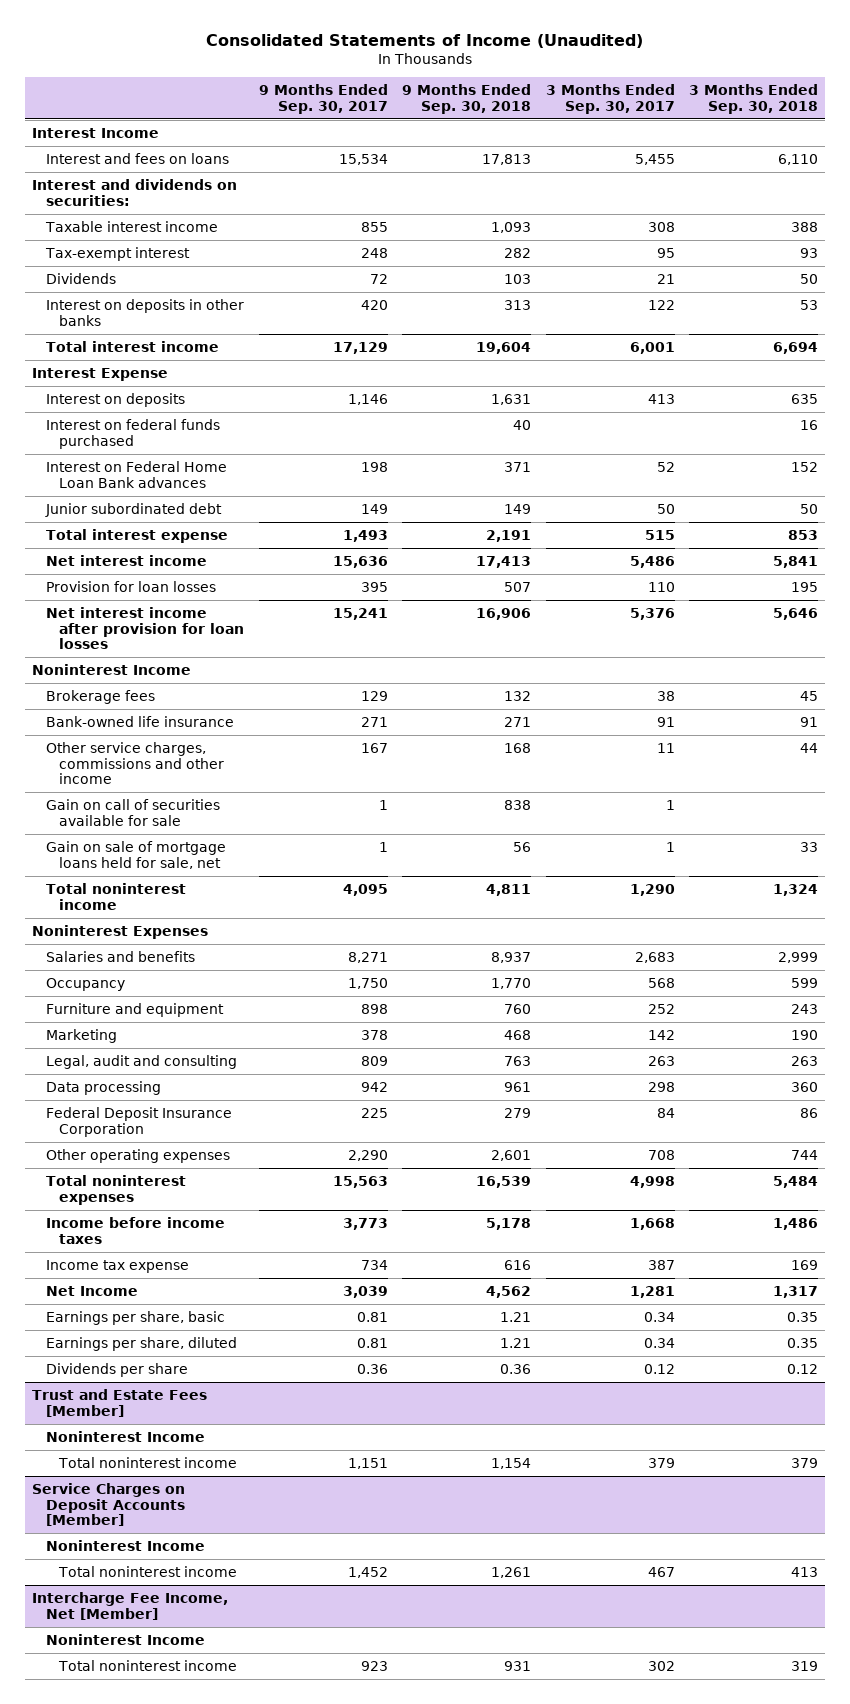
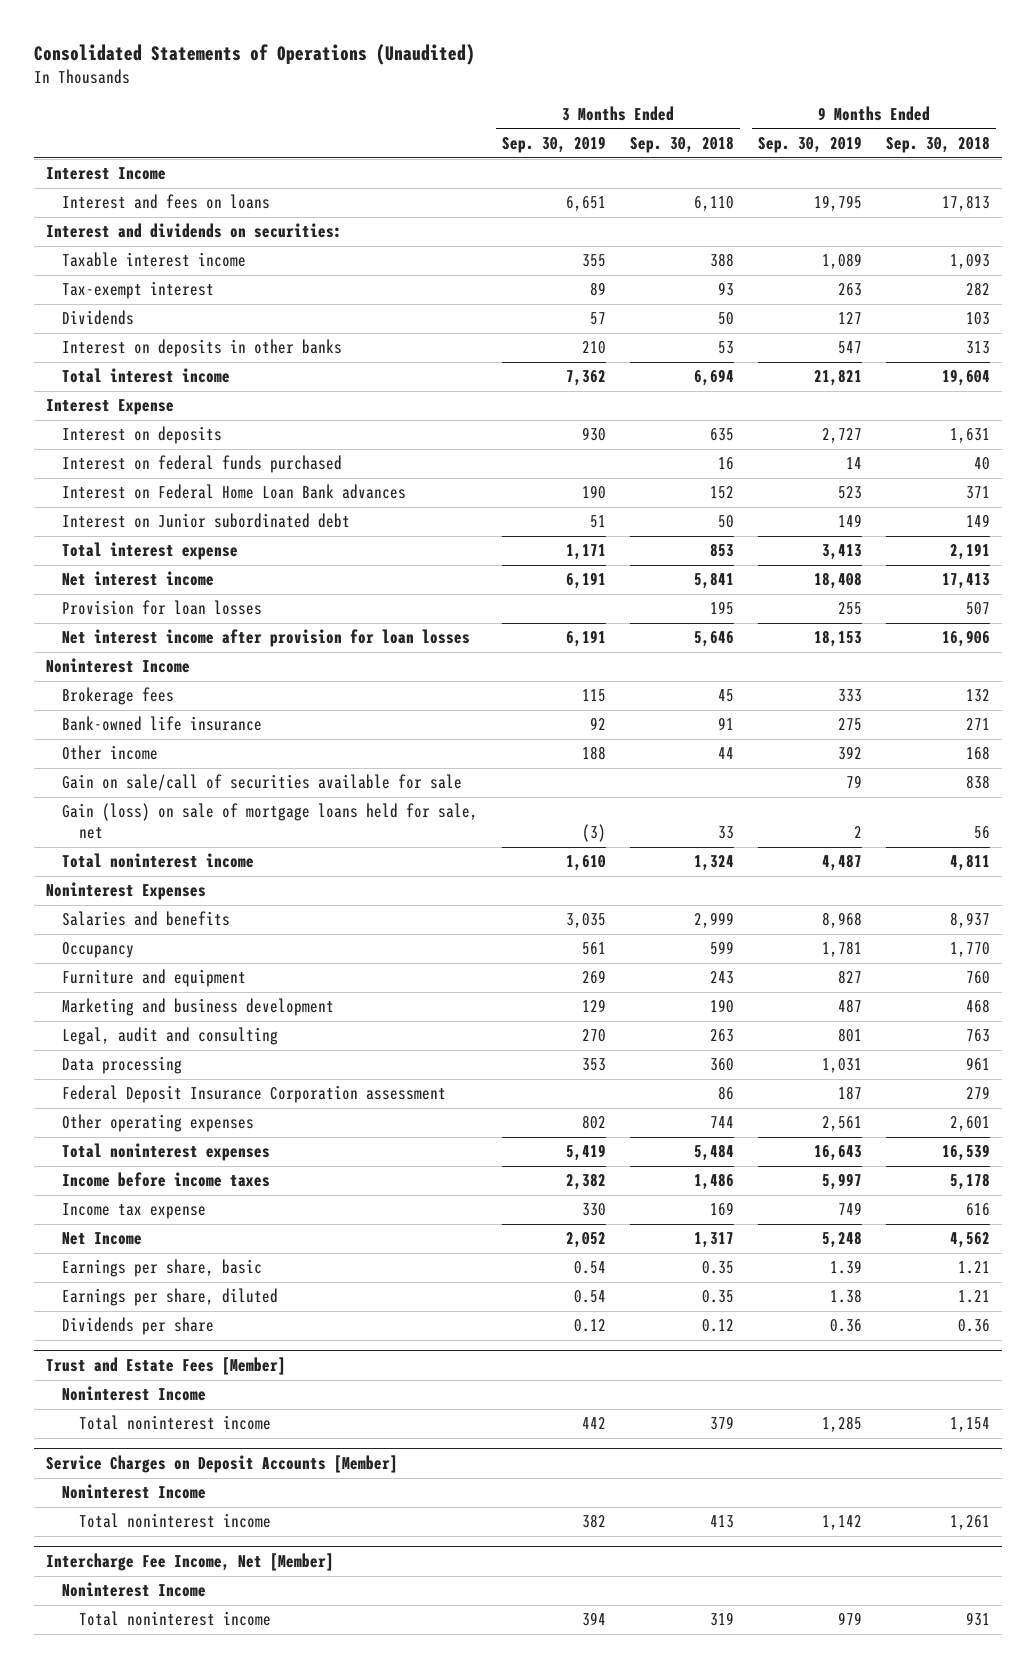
[206,33,644,48] Consolidated Statements of Income (Unaudited) -> [34,44,476,66] Consolidated Statements of Operations (Unaudited)
[258,84,388,114] 9 Months Ended Sep. 30, 2017 -> none
[545,84,675,114] 3 Months Ended Sep. 30, 2017 -> none
none -> [502,135,607,153] Sep. 30, 2019
none -> [758,135,863,153] Sep. 30, 2019
[44,502,222,517] Junior subordinated debt -> [62,513,351,529] Interest on Junior subordinated debt
[45,741,225,785] Other service charges, commissions and other income -> [62,745,159,761] Other income
[45,798,220,826] Gain on call of securities available for sale -> [62,774,463,792] Gain on sale/call of securities available for sale
[45,840,226,869] Gain on sale of mortgage loans held for sale, net -> [62,803,479,840] Gain (loss) on sale of mortgage loans held for sale, net
[45,1028,117,1043] Marketing -> [62,998,335,1017] Marketing and business development
[45,1106,232,1137] Federal Deposit Insurance Corporation -> [62,1085,447,1104] Federal Deposit Insurance Corporation assessment

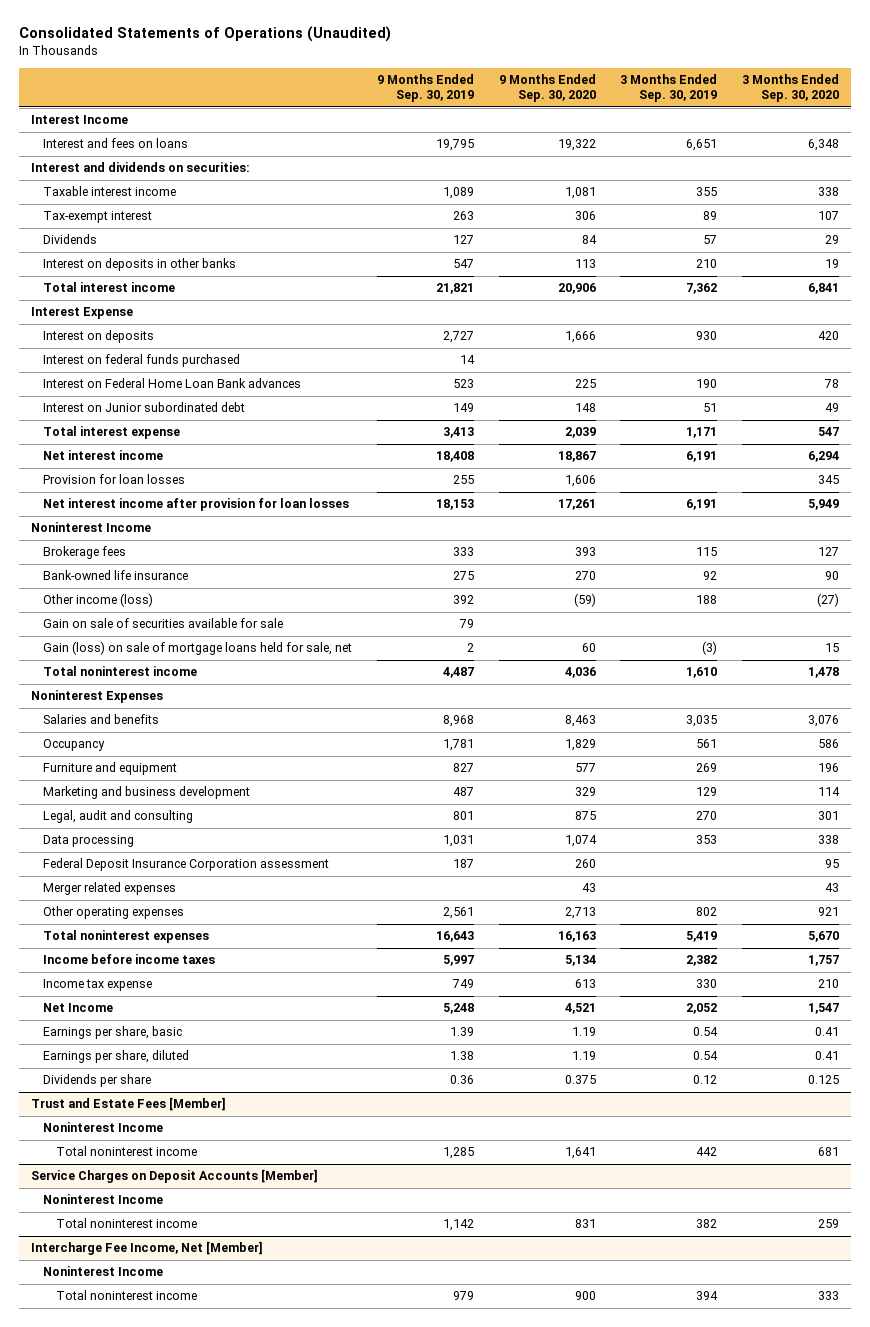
[630,135,735,153] Sep. 30, 2018 -> none
[886,135,991,153] Sep. 30, 2018 -> none
none -> [498,73,596,103] 9 Months Ended Sep. 30, 2020
none -> [742,73,840,103] 3 Months Ended Sep. 30, 2020
[62,745,159,761] Other income -> [43,593,154,608] Other income (loss)
[62,774,463,792] Gain on sale/call of securities available for sale -> [43,618,284,629] Gain on sale of securities available for sale
none -> [43,882,177,896] Merger related expenses

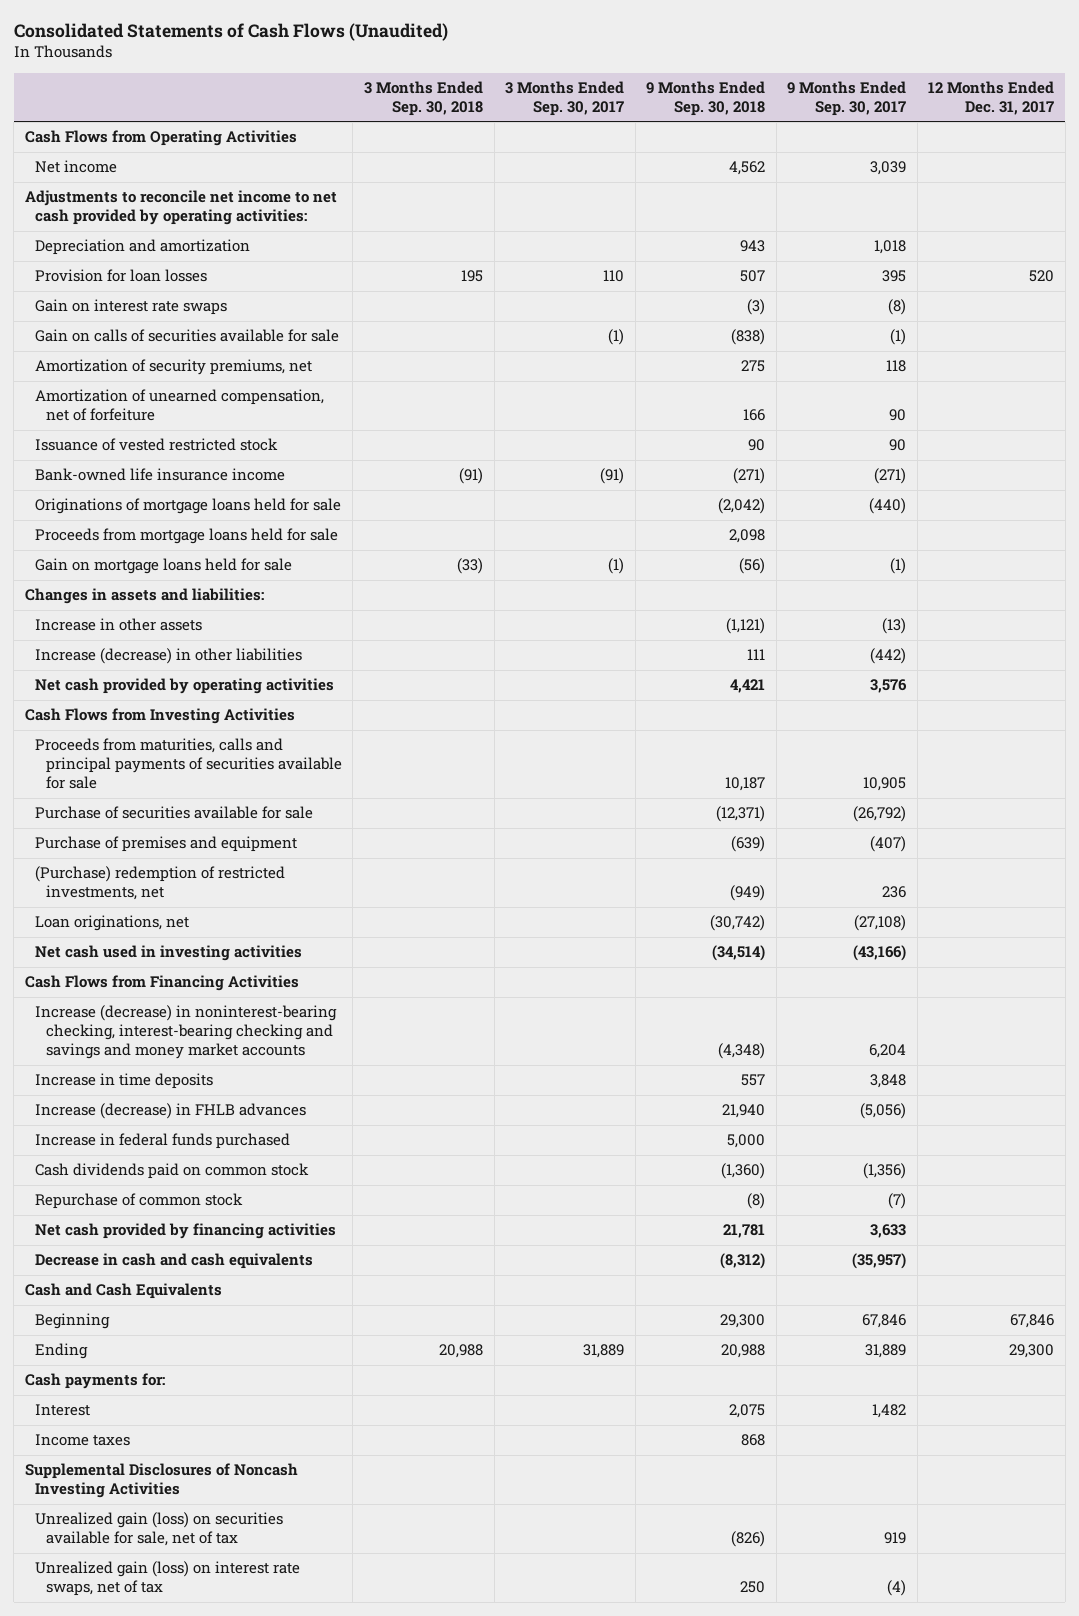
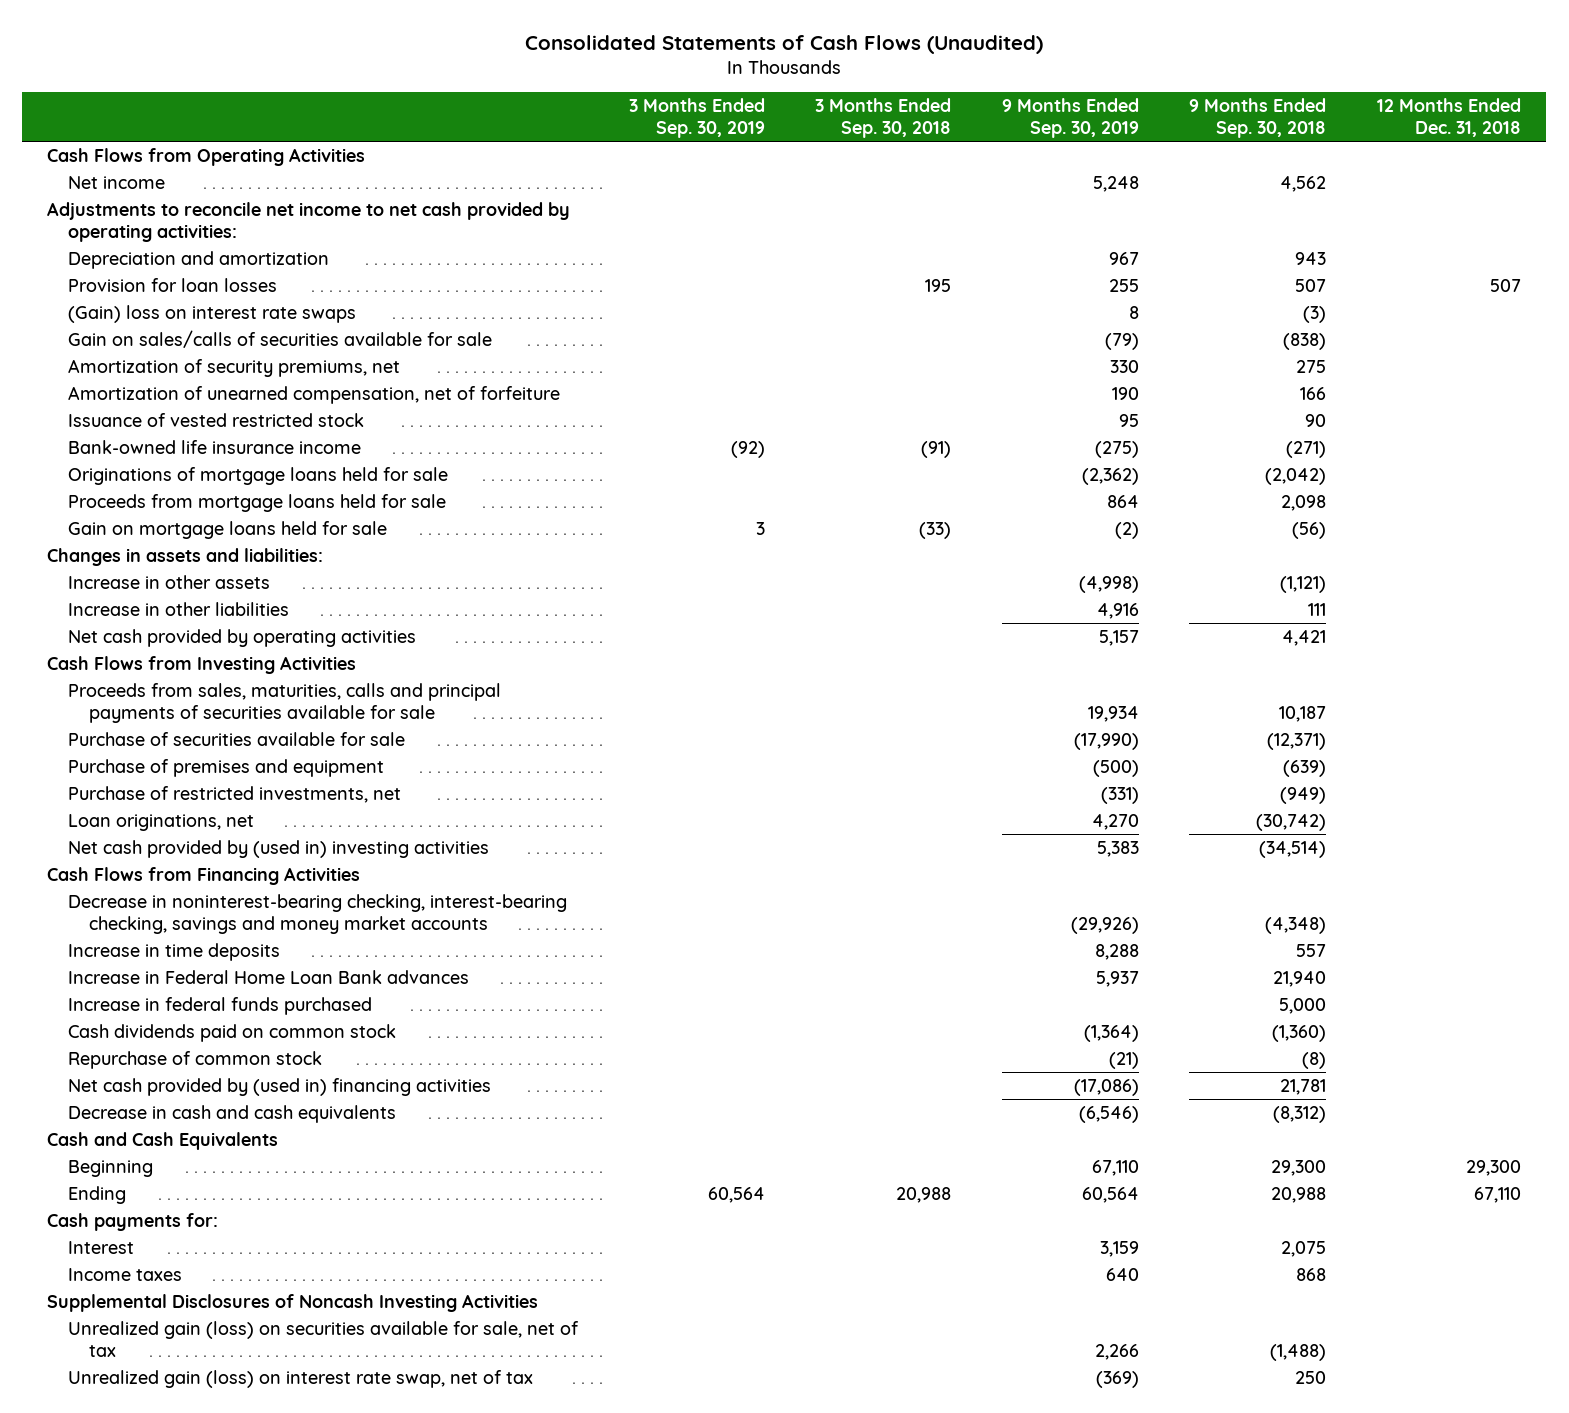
[505,80,625,116] 3 Months Ended Sep. 30, 2017 -> none
[787,80,907,116] 9 Months Ended Sep. 30, 2017 -> none
[928,80,1055,115] 12 Months Ended Dec. 31, 2017 -> none
none -> [628,98,765,139] 3 Months Ended Sep. 30, 2019
none -> [1001,98,1139,139] 9 Months Ended Sep. 30, 2019
none -> [1377,98,1522,138] 12 Months Ended Dec. 31, 2018
[35,299,228,316] Gain on interest rate swaps -> [68,304,357,323] (Gain) loss on interest rate swaps
[35,329,340,343] Gain on calls of securities available for sale -> [68,329,493,348] Gain on sales/calls of securities available for sale
[35,648,303,665] Increase (decrease) in other liabilities -> [68,601,290,616] Increase in other liabilities
[35,738,342,790] Proceeds from maturities, calls and principal payments of securities available for sale -> [68,682,502,723] Proceeds from sales, maturities, calls and principal payments of securities available for sale
[35,866,286,901] (Purchase) redemption of restricted investments, net -> [68,785,402,803] Purchase of restricted investments, net
[35,945,303,962] Net cash used in investing activities -> [68,839,490,858] Net cash provided by (used in) investing activities
[35,1005,338,1060] Increase (decrease) in noninterest-bearing checking, interest-bearing checking and savings and money market accounts -> [68,893,568,934] Decrease in noninterest-bearing checking, interest-bearing checking, savings and money market accounts
[35,1103,307,1120] Increase (decrease) in FHLB advances -> [68,969,470,984] Increase in Federal Home Loan Bank advances
[35,1223,337,1240] Net cash provided by financing activities -> [68,1077,492,1096] Net cash provided by (used in) financing activities
[731,1531,766,1548] (826) -> [1270,1343,1327,1361] (1,488)
[35,1561,301,1597] Unrealized gain (loss) on interest rate swaps, net of tax -> [68,1369,534,1388] Unrealized gain (loss) on interest rate swap, net of tax

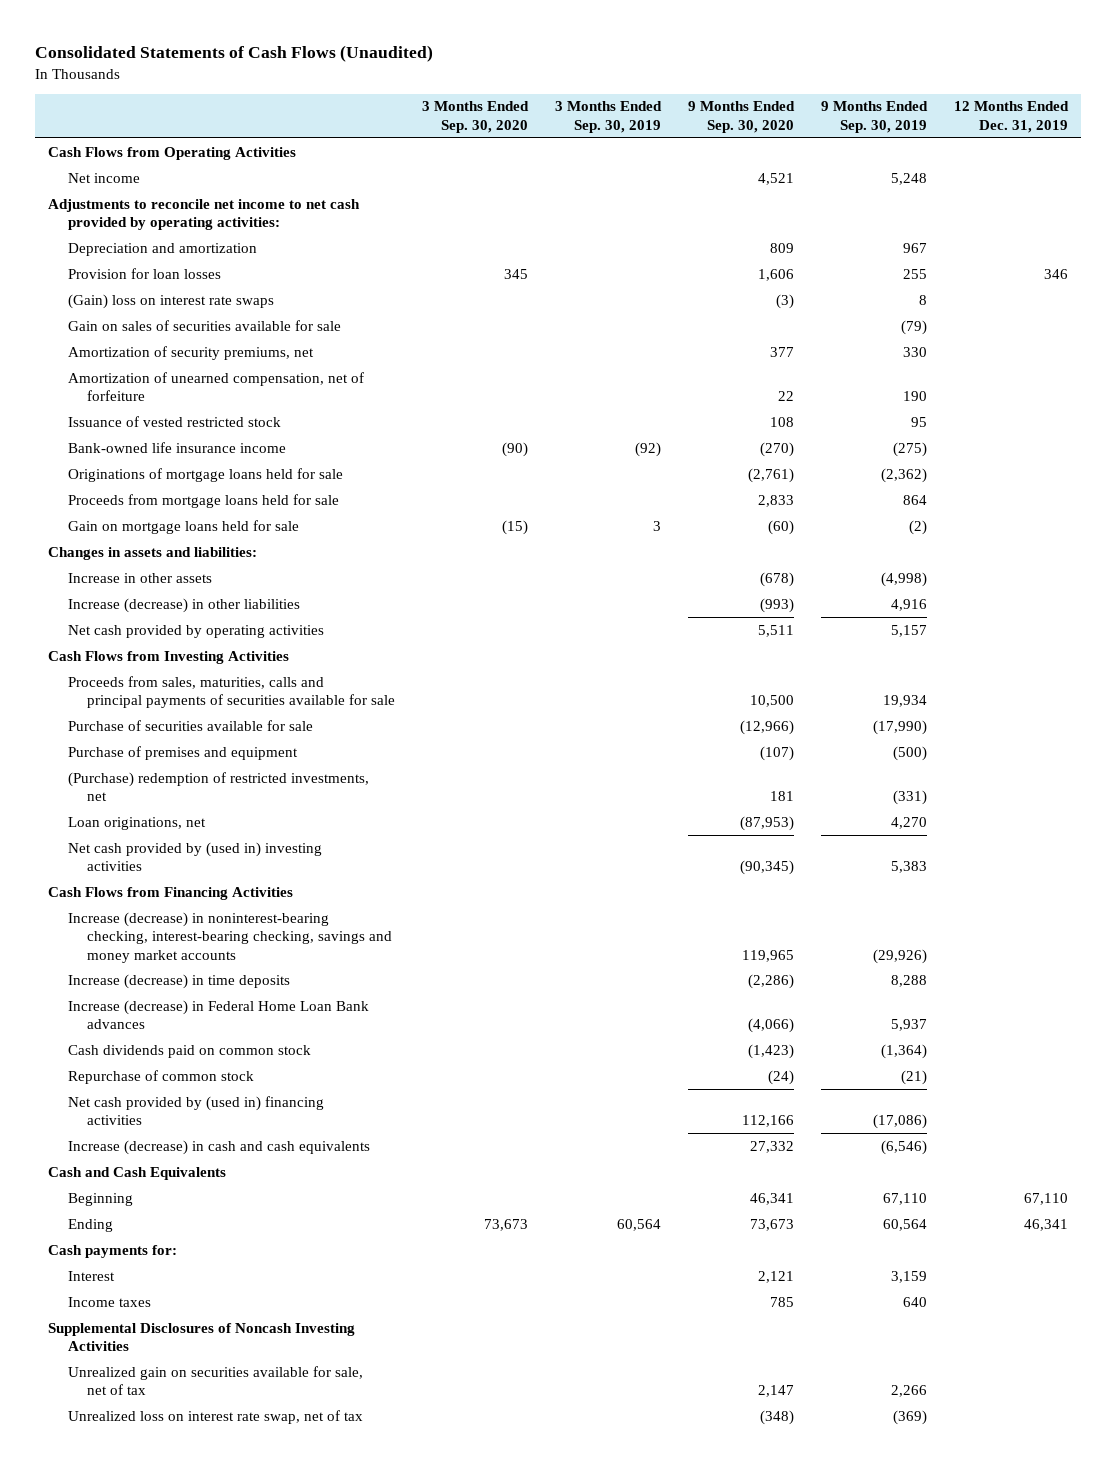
[815,98,952,139] 3 Months Ended Sep. 30, 2018 -> none
[1189,98,1327,139] 9 Months Ended Sep. 30, 2018 -> none
[1377,98,1522,138] 12 Months Ended Dec. 31, 2018 -> none
none -> [422,101,530,133] 3 Months Ended Sep. 30, 2020
none -> [688,101,796,133] 9 Months Ended Sep. 30, 2020
none -> [953,101,1069,133] 12 Months Ended Dec. 31, 2019
[68,329,493,348] Gain on sales/calls of securities available for sale -> [67,319,341,331] Gain on sales of securities available for sale
[68,601,290,616] Increase in other liabilities -> [67,597,300,613] Increase (decrease) in other liabilities
[68,785,402,803] Purchase of restricted investments, net -> [67,771,369,802] (Purchase) redemption of restricted investments, net
[68,996,373,1015] Increase in federal funds purchased -> none
[68,893,568,934] Decrease in noninterest-bearing checking, interest-bearing checking, savings and money market accounts -> [67,911,393,963] Increase (decrease) in noninterest-bearing checking, interest-bearing checking, savings and money market accounts
[68,942,281,961] Increase in time deposits -> [67,973,290,989] Increase (decrease) in time deposits
[68,969,470,984] Increase in Federal Home Loan Bank advances -> [67,999,369,1030] Increase (decrease) in Federal Home Loan Bank advances
[68,1104,397,1123] Decrease in cash and cash equivalents -> [67,1139,370,1155] Increase (decrease) in cash and cash equivalents
[68,1320,580,1357] Unrealized gain (loss) on securities available for sale, net of tax -> [67,1365,363,1396] Unrealized gain on securities available for sale, net of tax
[68,1369,534,1388] Unrealized gain (loss) on interest rate swap, net of tax -> [67,1409,363,1424] Unrealized loss on interest rate swap, net of tax

